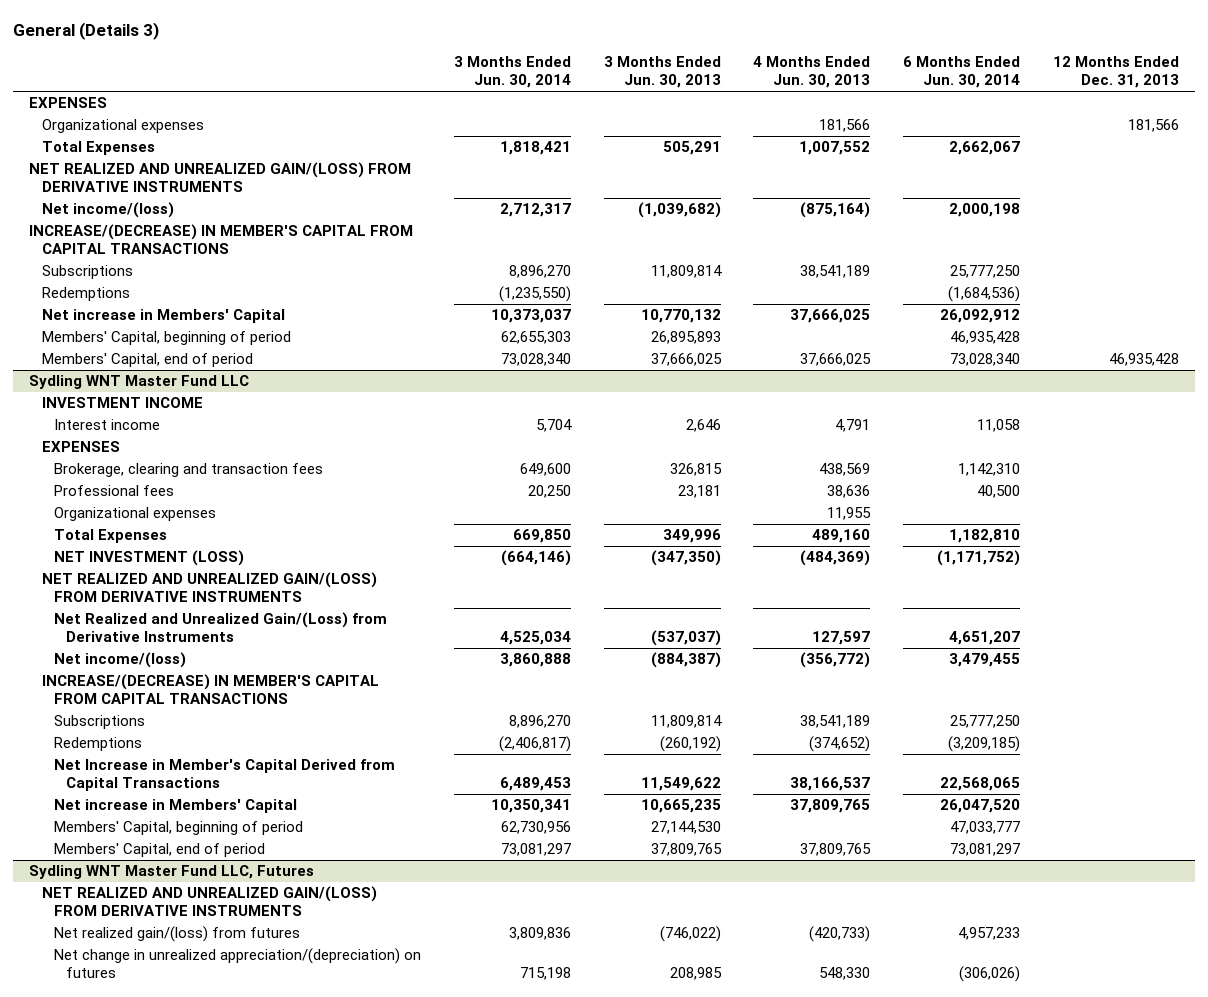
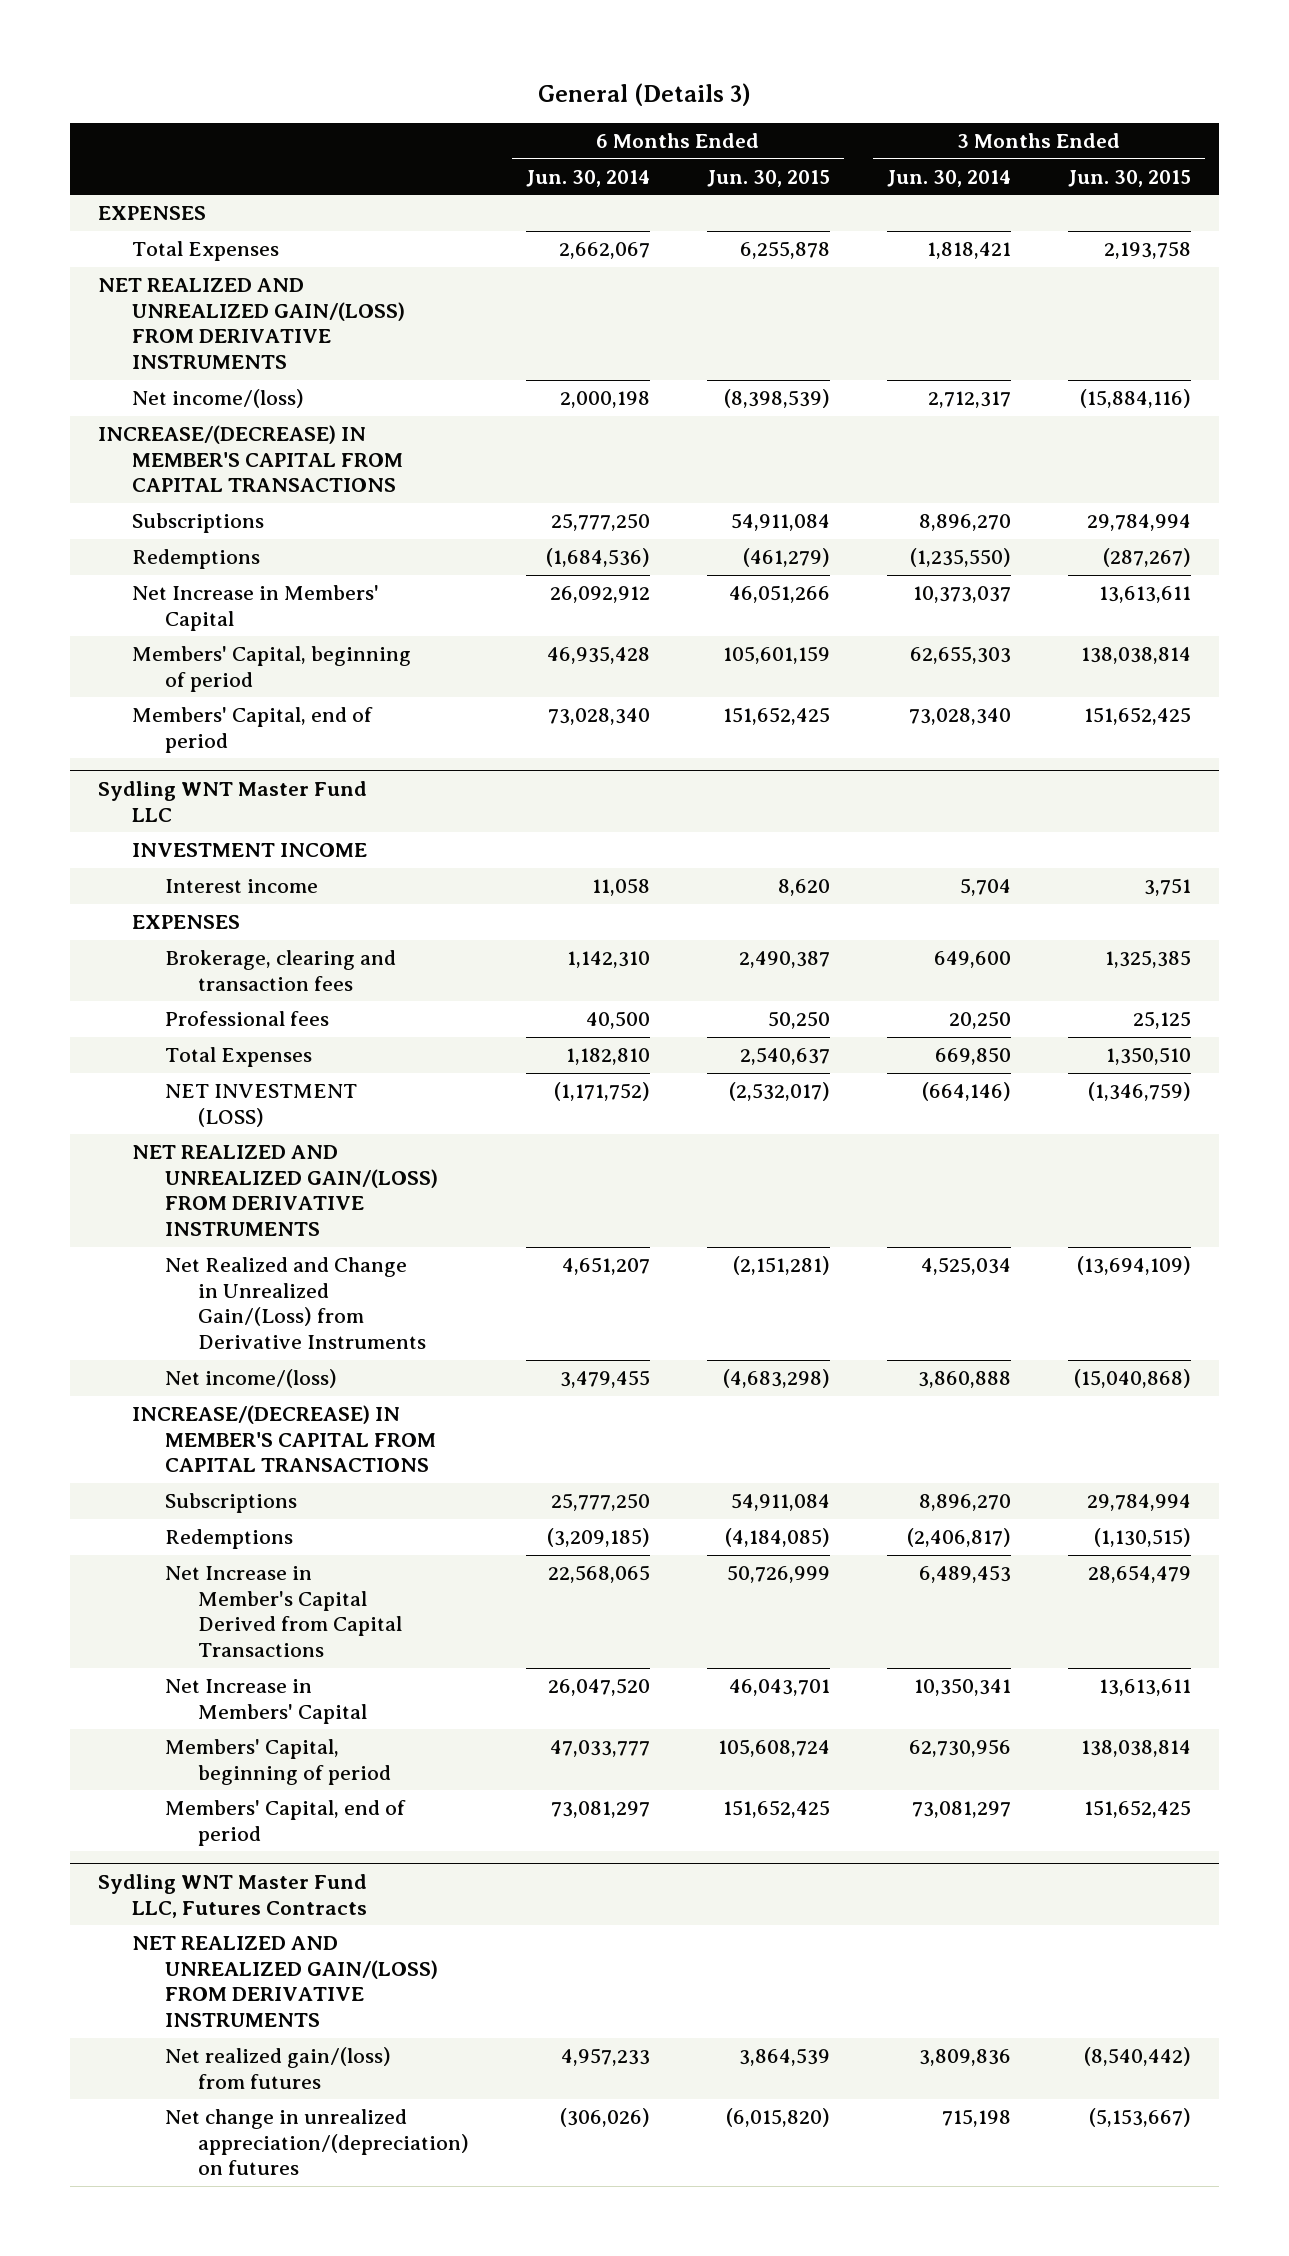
[603,56,721,89] 3 Months Ended Jun. 30, 2013 -> none
[753,56,871,89] 4 Months Ended Jun. 30, 2013 -> none
[1052,56,1179,89] 12 Months Ended Dec. 31, 2013 -> none
none -> [706,169,830,187] Jun. 30, 2015
none -> [1067,169,1191,187] Jun. 30, 2015
[41,119,204,134] Organizational expenses -> none
[41,309,285,324] Net increase in Members' Capital -> [131,585,379,631] Net Increase in Members' Capital
[54,507,217,522] Organizational expenses -> none
[54,612,388,643] Net Realized and Unrealized Gain/(Loss) from Derivative Instruments -> [164,1257,427,1350] Net Realized and Change in Unrealized Gain/(Loss) from Derivative Instruments
[54,799,298,814] Net increase in Members' Capital -> [164,1679,368,1724] Net Increase in Members' Capital
[29,865,315,880] Sydling WNT Master Fund LLC, Futures -> [98,1873,368,1918] Sydling WNT Master Fund LLC, Futures Contracts

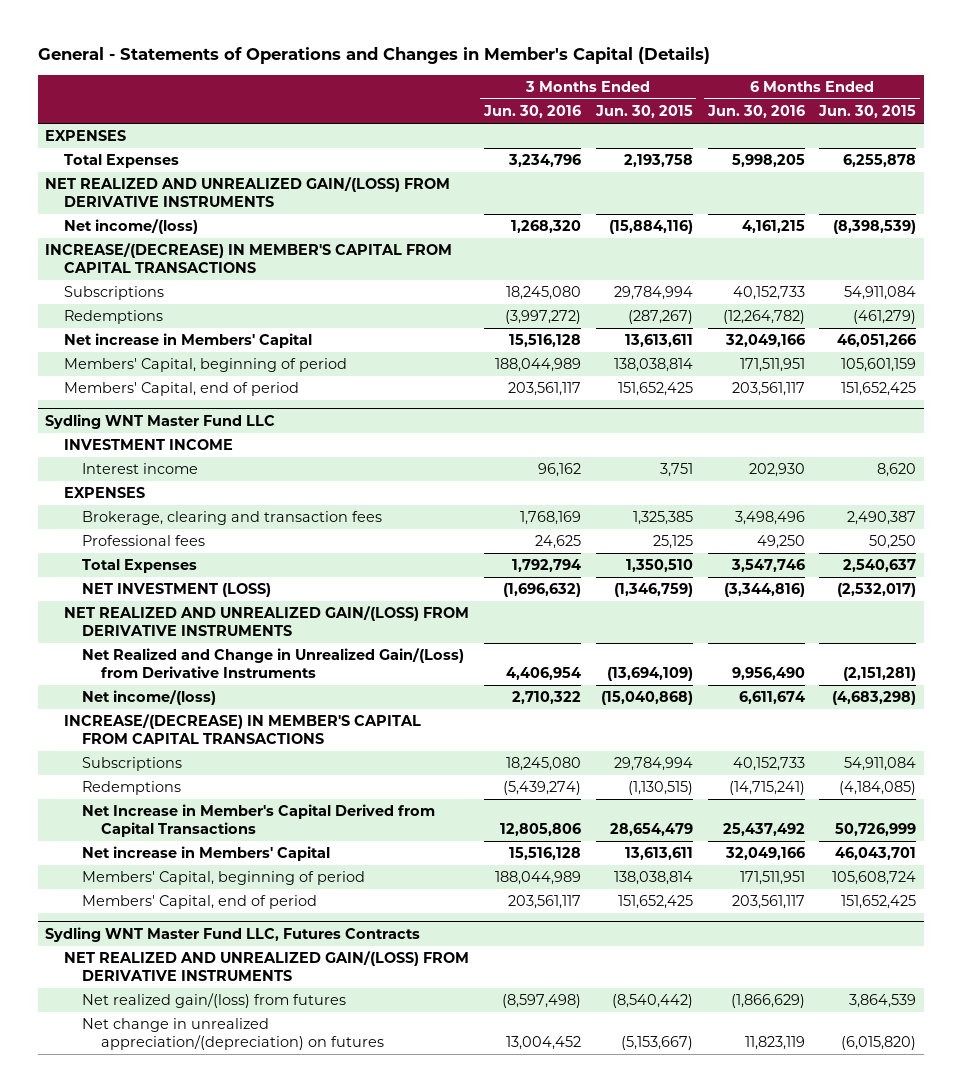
[537,83,751,107] General (Details 3) -> [37,47,710,65] General - Statements of Operations and Changes in Member's Capital (Details)
[526,169,651,187] Jun. 30, 2014 -> none
[886,169,1011,187] Jun. 30, 2014 -> none
none -> [482,105,581,119] Jun. 30, 2016
none -> [706,105,805,119] Jun. 30, 2016
[131,585,379,631] Net Increase in Members' Capital -> [63,333,312,349] Net increase in Members' Capital
[164,1679,368,1724] Net Increase in Members' Capital -> [82,846,331,862] Net increase in Members' Capital

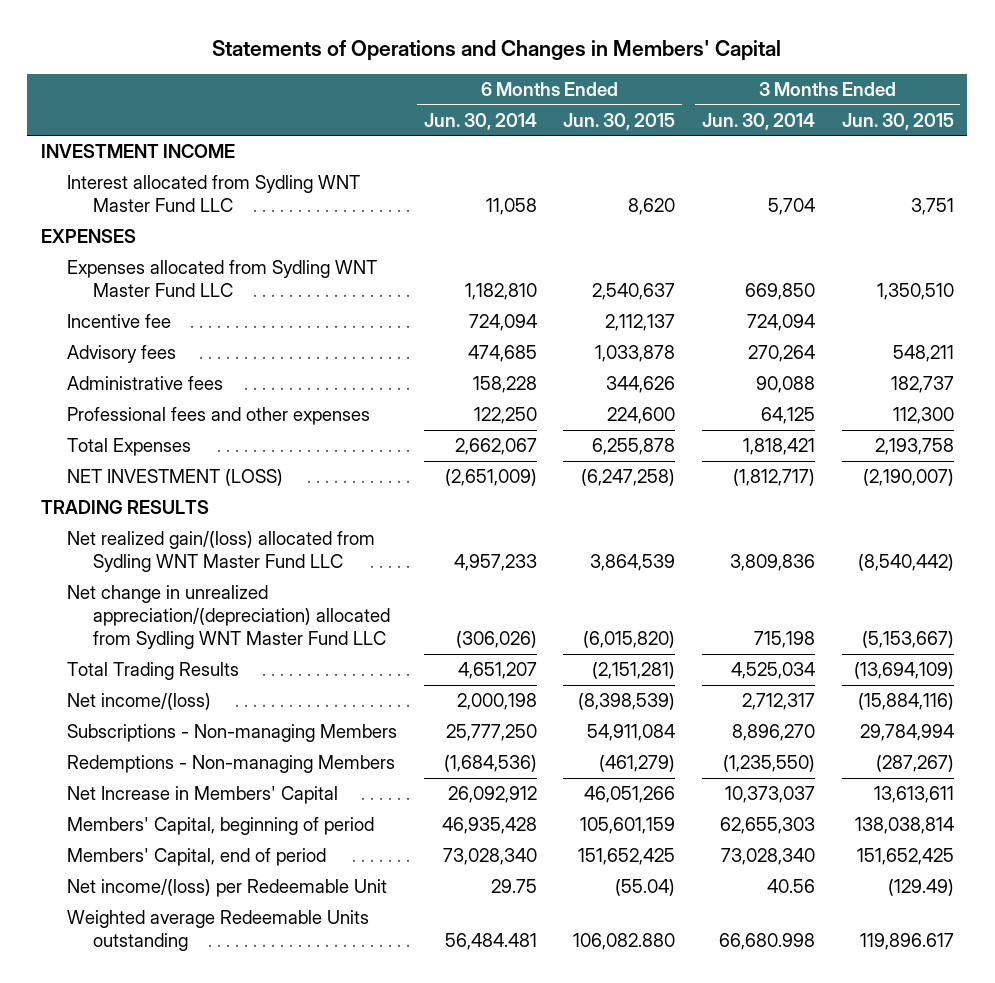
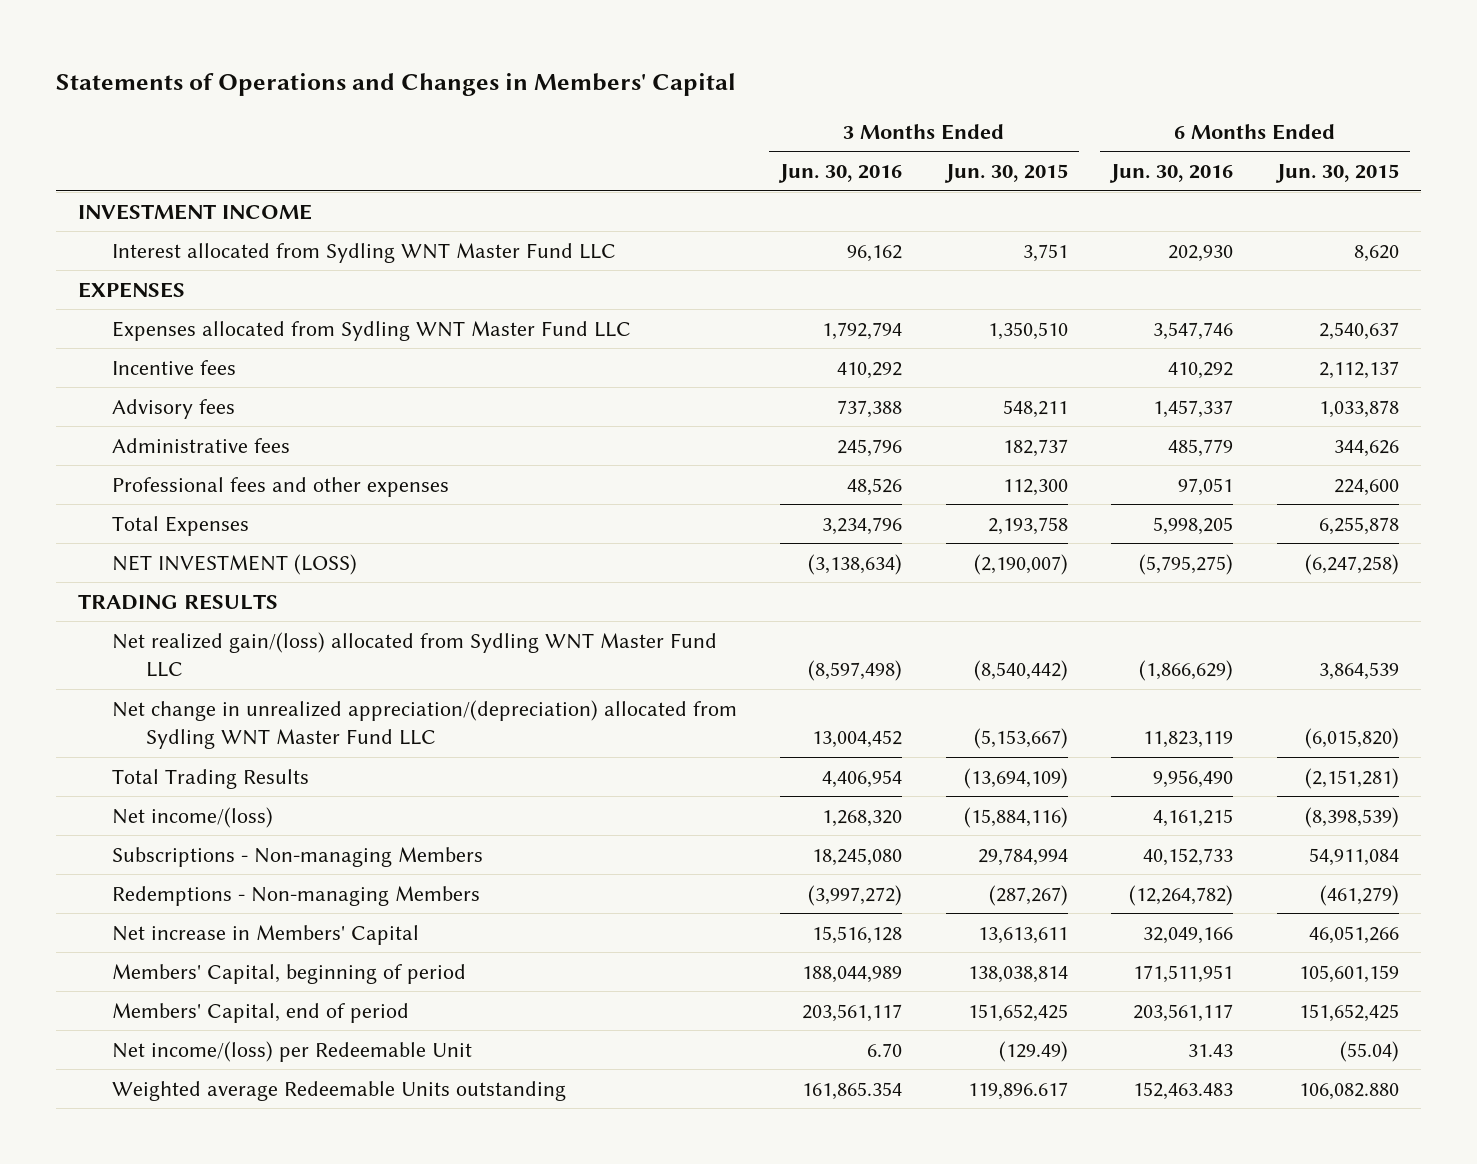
[423,112,537,130] Jun. 30, 2014 -> none
[702,112,816,130] Jun. 30, 2014 -> none
none -> [778,164,903,184] Jun. 30, 2016
none -> [1109,164,1234,184] Jun. 30, 2016
[67,314,172,329] Incentive fee -> [111,359,236,375] Incentive fees
[67,786,339,805] Net Increase in Members' Capital -> [111,924,419,945] Net increase in Members' Capital

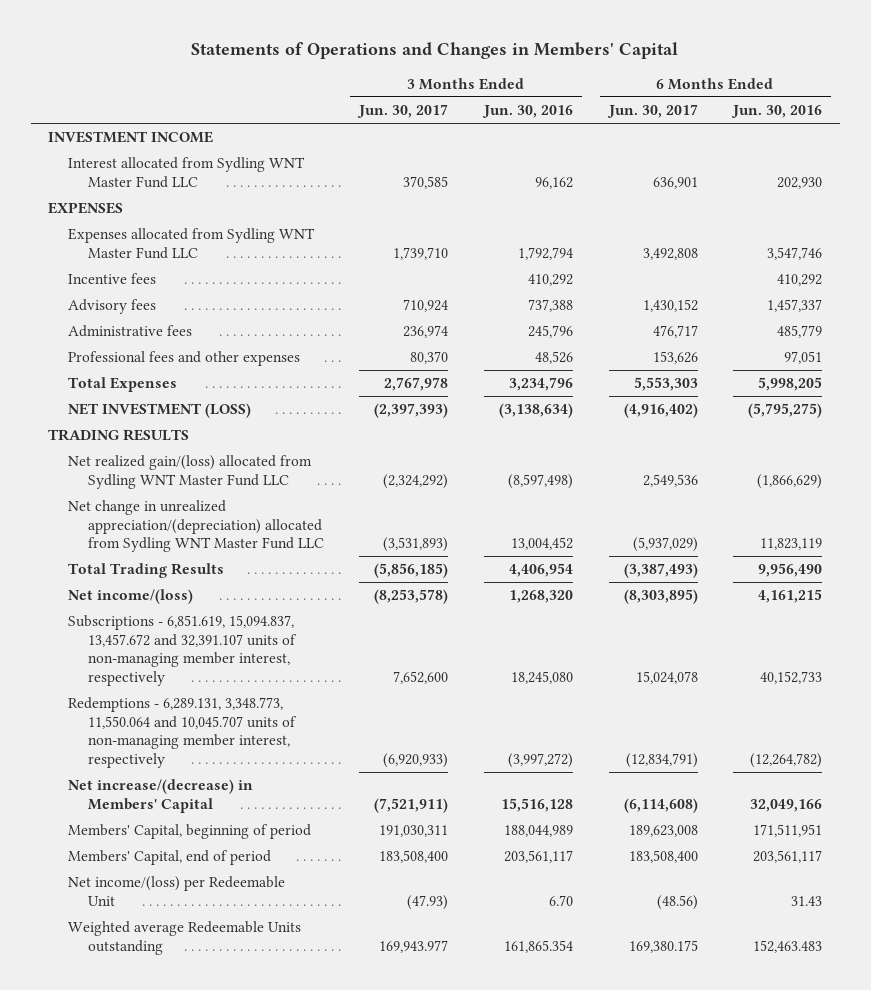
[943,164,1068,184] Jun. 30, 2015 -> none
[1274,164,1399,184] Jun. 30, 2015 -> none
none -> [357,104,449,119] Jun. 30, 2017
none -> [606,104,698,119] Jun. 30, 2017
[111,846,483,867] Subscriptions - Non-managing Members -> [68,615,297,686] Subscriptions - 6,851.619, 15,094.837, 13,457.672 and 32,391.107 units of non-managing member interest, respectively
[111,885,480,906] Redemptions - Non-managing Members -> [68,697,297,768] Redemptions - 6,289.131, 3,348.773, 11,550.064 and 10,045.707 units of non-managing member interest, respectively
[111,924,419,945] Net increase in Members' Capital -> [68,779,254,813] Net increase/(decrease) in Members' Capital

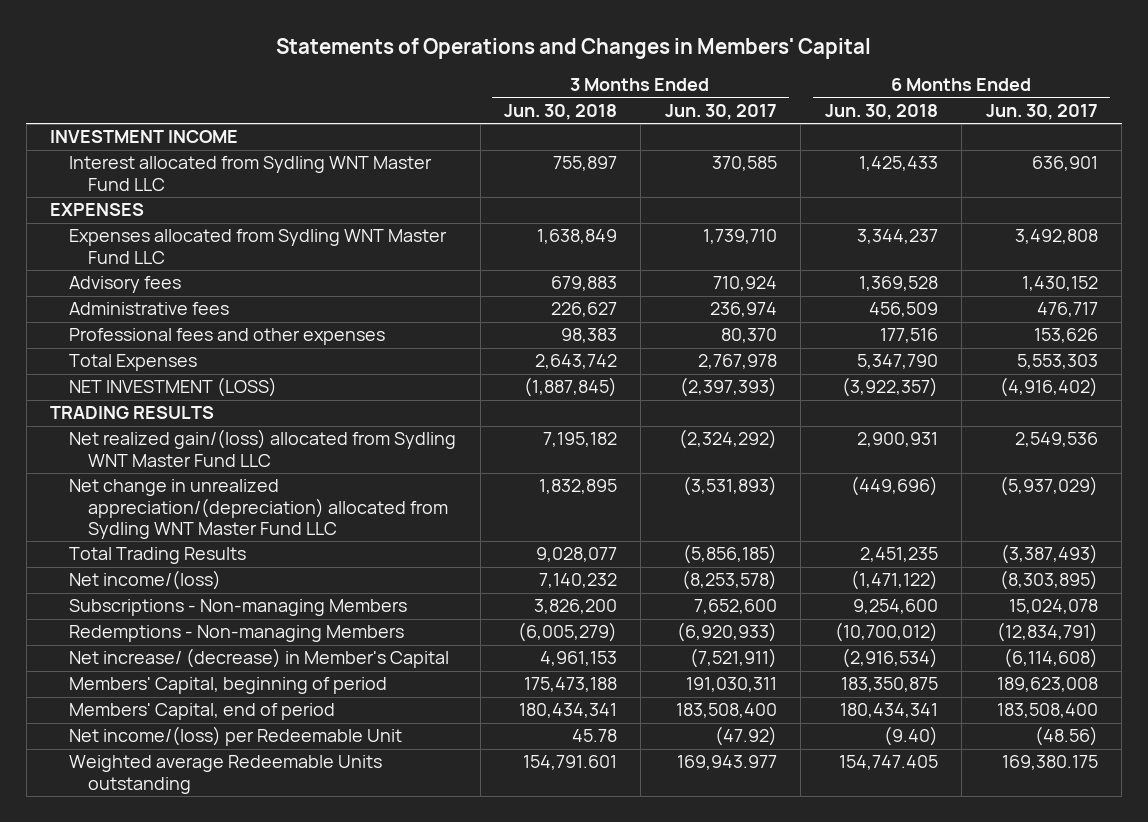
[481,105,573,119] Jun. 30, 2016 -> none
[731,105,823,119] Jun. 30, 2016 -> none
none -> [503,103,617,120] Jun. 30, 2018
none -> [824,103,938,120] Jun. 30, 2018
[68,273,157,285] Incentive fees -> none
[68,615,297,686] Subscriptions - 6,851.619, 15,094.837, 13,457.672 and 32,391.107 units of non-managing member interest, respectively -> [69,599,408,617] Subscriptions - Non-managing Members
[68,697,297,768] Redemptions - 6,289.131, 3,348.773, 11,550.064 and 10,045.707 units of non-managing member interest, respectively -> [69,625,405,643] Redemptions - Non-managing Members
[68,779,254,813] Net increase/(decrease) in Members' Capital -> [69,648,450,669] Net increase/ (decrease) in Member's Capital
[407,894,449,910] (47.93) -> [714,726,777,747] (47.92)

